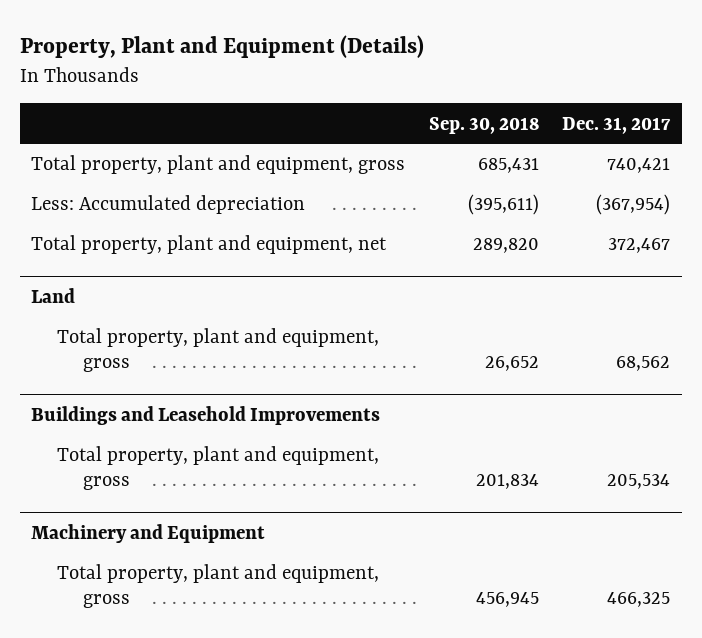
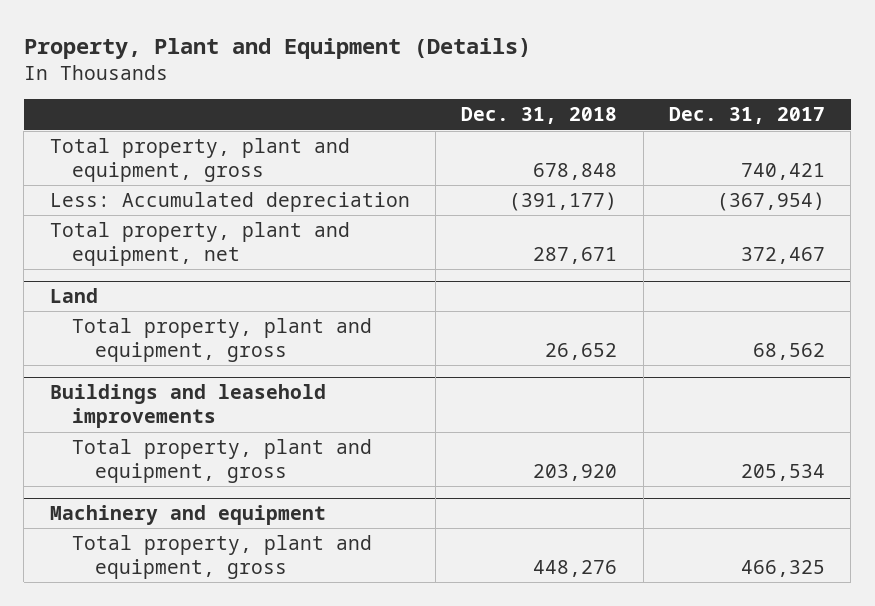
[428,116,539,134] Sep. 30, 2018 -> none
none -> [461,107,618,125] Dec. 31, 2018
[31,405,381,425] Buildings and Leasehold Improvements -> [49,384,326,429] Buildings and leasehold improvements
[31,523,266,543] Machinery and Equipment -> [49,505,326,526] Machinery and equipment

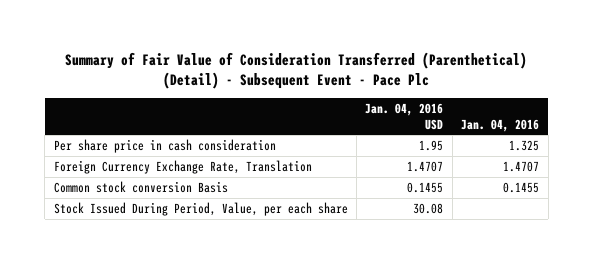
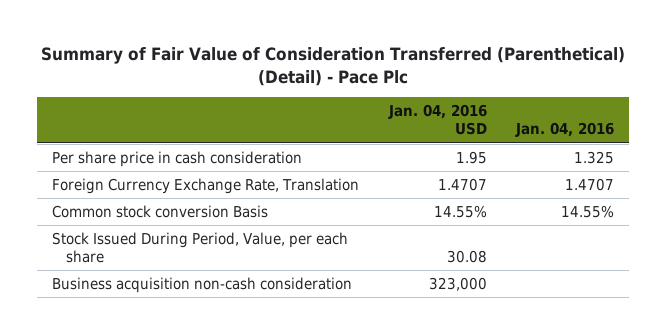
[65,51,528,90] Summary of Fair Value of Consideration Transferred (Parenthetical) (Detail) - Subsequent Event - Pace Plc -> [41,47,626,86] Summary of Fair Value of Consideration Transferred (Parenthetical) (Detail) - Pace Plc
[407,181,444,193] 0.1455 -> [433,204,487,218] 14.55%
[503,181,540,193] 0.1455 -> [561,204,615,218] 14.55%
none -> [52,276,353,293] Business acquisition non-cash consideration

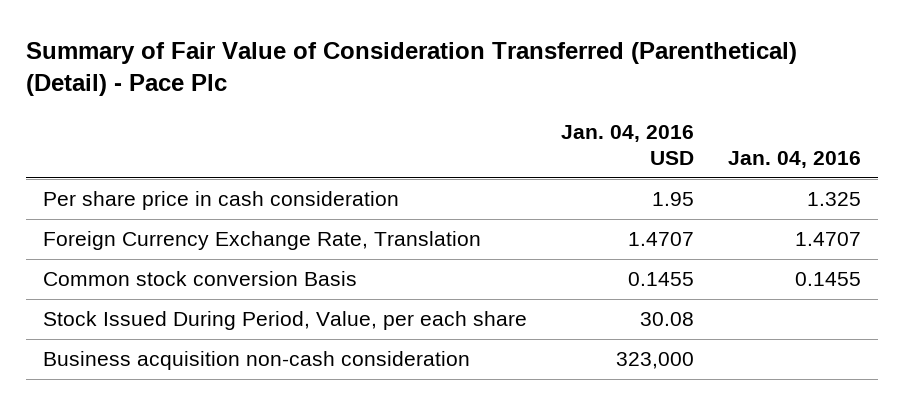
[433,204,487,218] 14.55% -> [628,272,695,287] 0.1455
[561,204,615,218] 14.55% -> [794,272,861,287] 0.1455

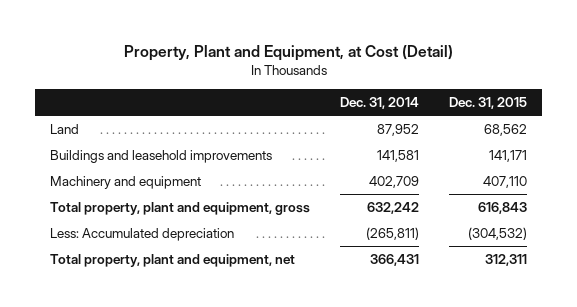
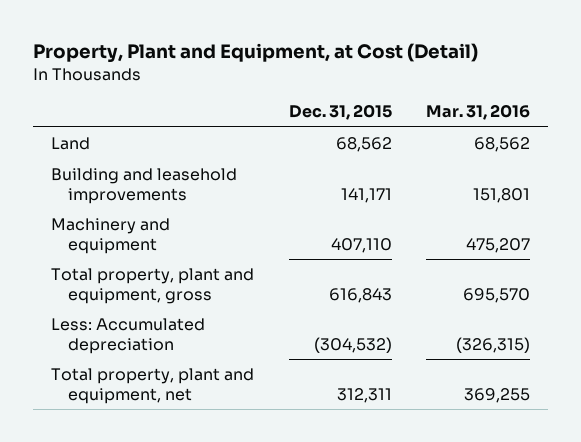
[340,96,420,109] Dec. 31, 2014 -> none
none -> [426,103,531,120] Mar. 31, 2016
[50,150,273,164] Buildings and leasehold improvements -> [50,168,237,204] Building and leasehold improvements

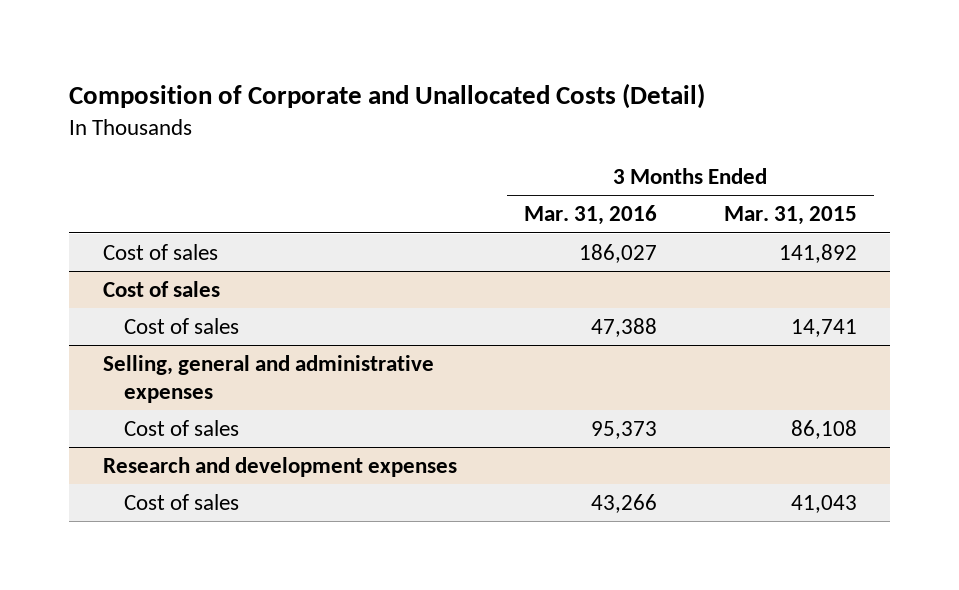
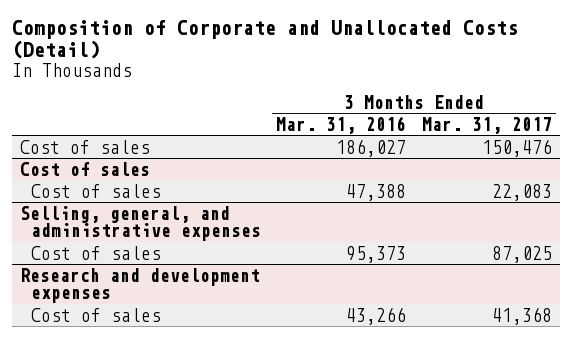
[723,206,857,226] Mar. 31, 2015 -> none
none -> [422,116,553,134] Mar. 31, 2017
[102,355,434,404] Selling, general and administrative expenses -> [20,205,261,242] Selling, general, and administrative expenses

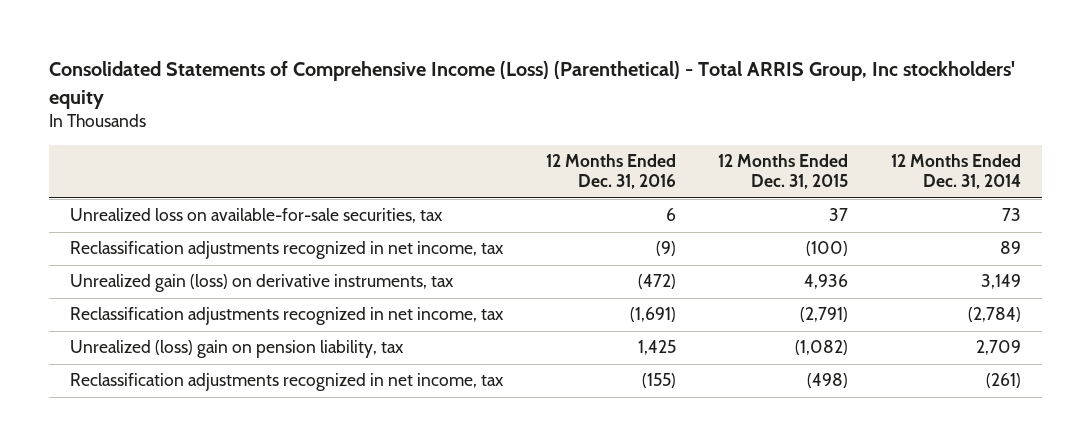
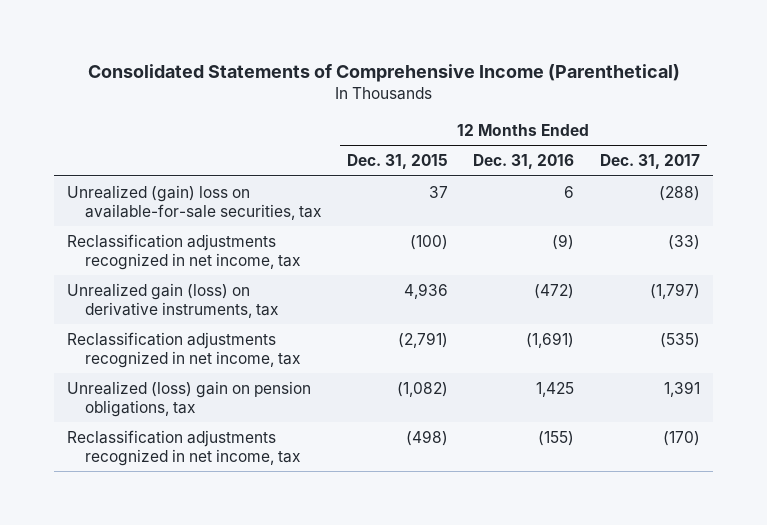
[49,61,1016,109] Consolidated Statements of Comprehensive Income (Loss) (Parenthetical) - Total ARRIS Group, Inc stockholders' equity -> [87,64,680,83] Consolidated Statements of Comprehensive Income (Parenthetical)
[890,154,1021,190] 12 Months Ended Dec. 31, 2014 -> none
none -> [600,154,701,170] Dec. 31, 2017
[70,208,444,224] Unrealized loss on available-for-sale securities, tax -> [66,184,321,220] Unrealized (gain) loss on available-for-sale securities, tax
[70,340,405,359] Unrealized (loss) gain on pension liability, tax -> [66,380,311,417] Unrealized (loss) gain on pension obligations, tax

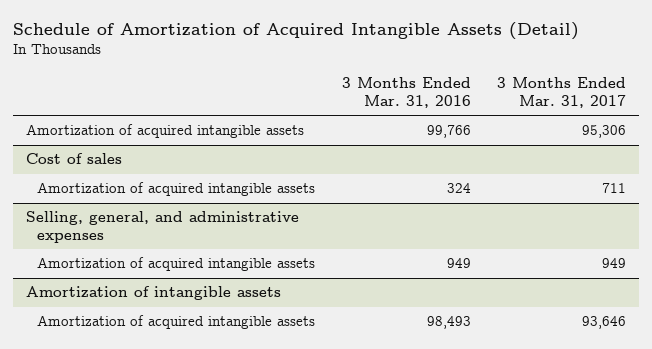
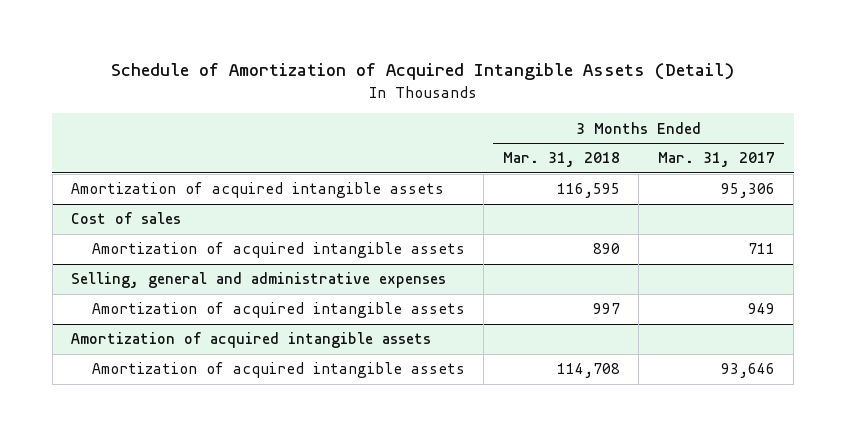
[341,77,471,108] 3 Months Ended Mar. 31, 2016 -> none
none -> [502,152,620,168] Mar. 31, 2018
[26,211,300,243] Selling, general, and administrative expenses -> [70,272,446,289] Selling, general and administrative expenses
[26,286,282,301] Amortization of intangible assets -> [70,332,431,349] Amortization of acquired intangible assets

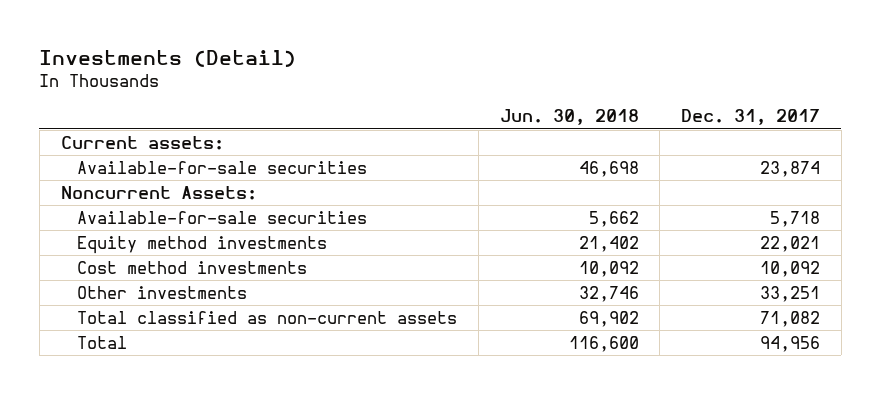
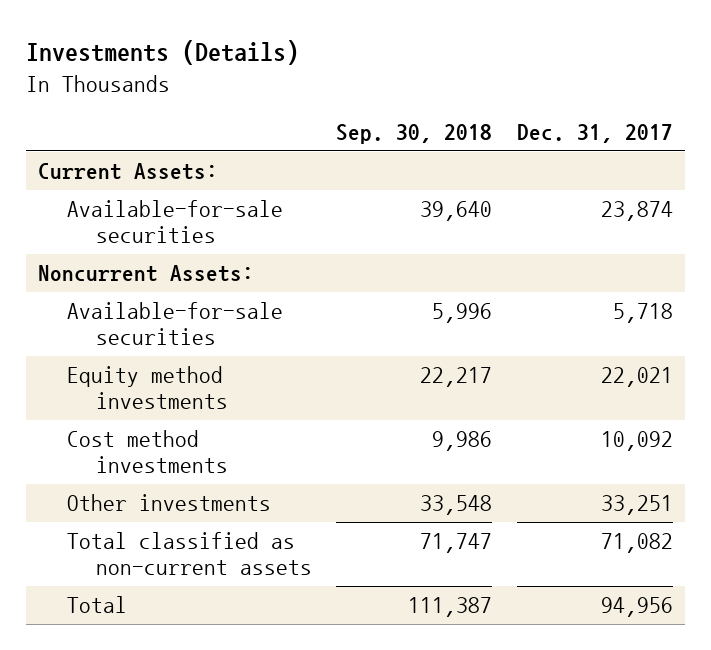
[39,49,297,67] Investments (Detail) -> [25,40,299,66] Investments (Details)
[499,109,639,126] Jun. 30, 2018 -> none
none -> [336,123,493,144] Sep. 30, 2018
[60,135,224,150] Current assets: -> [38,163,219,181] Current Assets:

